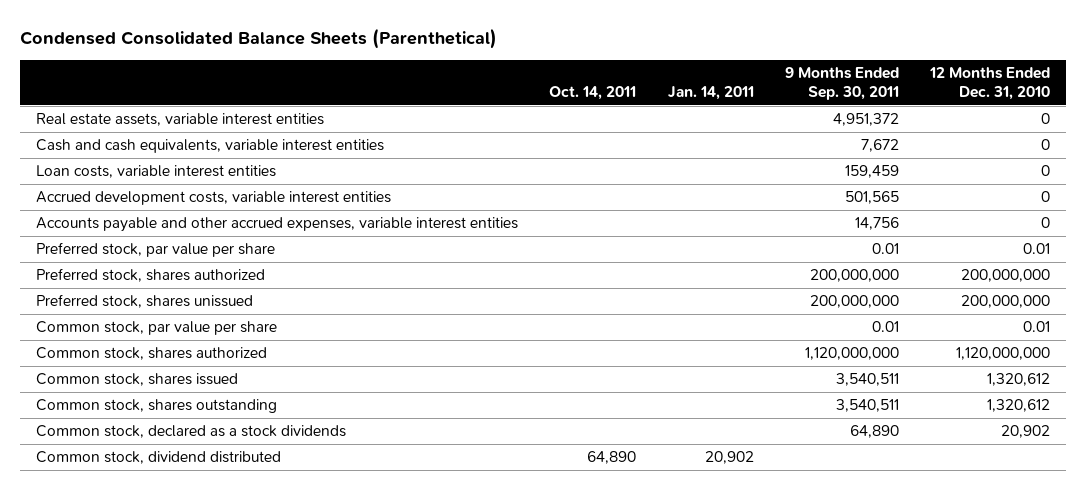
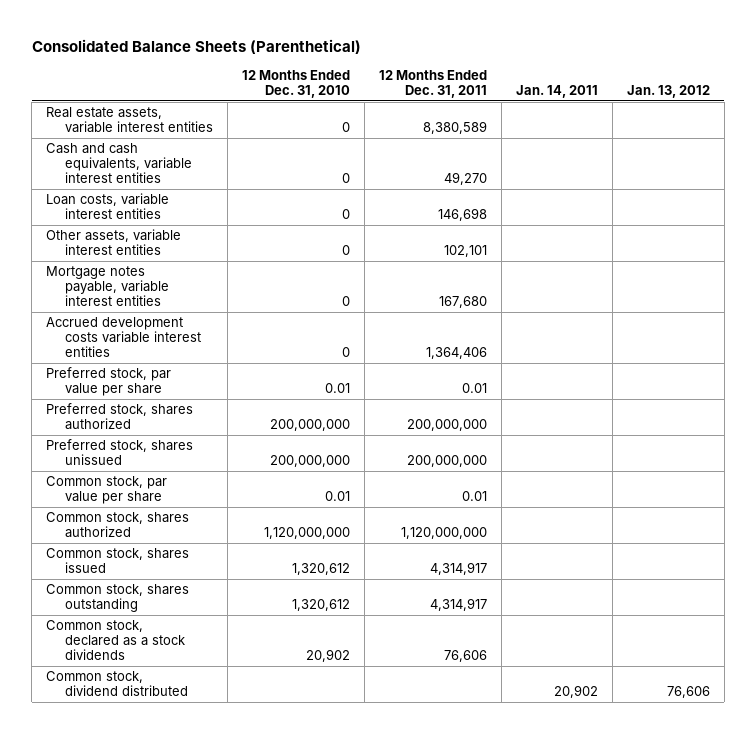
[20,28,498,50] Condensed Consolidated Balance Sheets (Parenthetical) -> [31,38,361,54] Consolidated Balance Sheets (Parenthetical)
[549,85,637,100] Oct. 14, 2011 -> none
[784,67,899,100] 9 Months Ended Sep. 30, 2011 -> none
none -> [379,69,488,99] 12 Months Ended Dec. 31, 2011
none -> [626,85,710,99] Jan. 13, 2012
[36,217,519,233] Accounts payable and other accrued expenses, variable interest entities -> none
none -> [46,228,182,256] Other assets, variable interest entities
none -> [46,265,170,307] Mortgage notes payable, variable interest entities
[36,191,392,206] Accrued development costs, variable interest entities -> [46,316,202,358] Accrued development costs variable interest entities

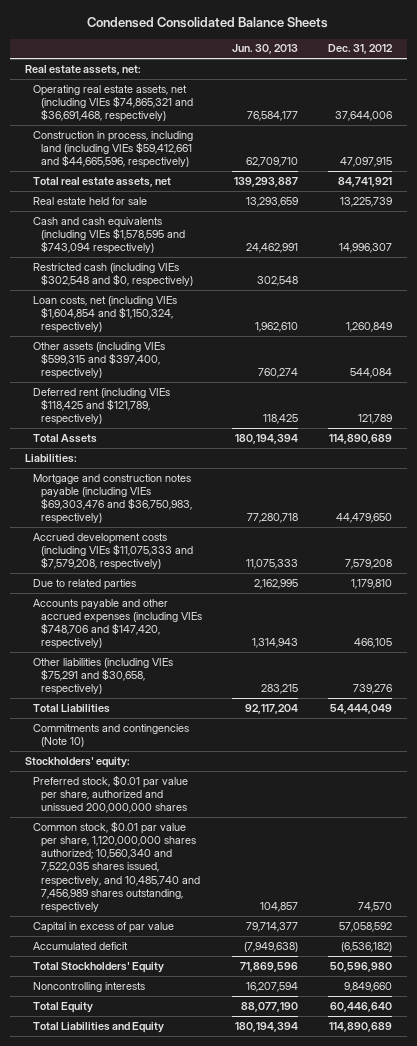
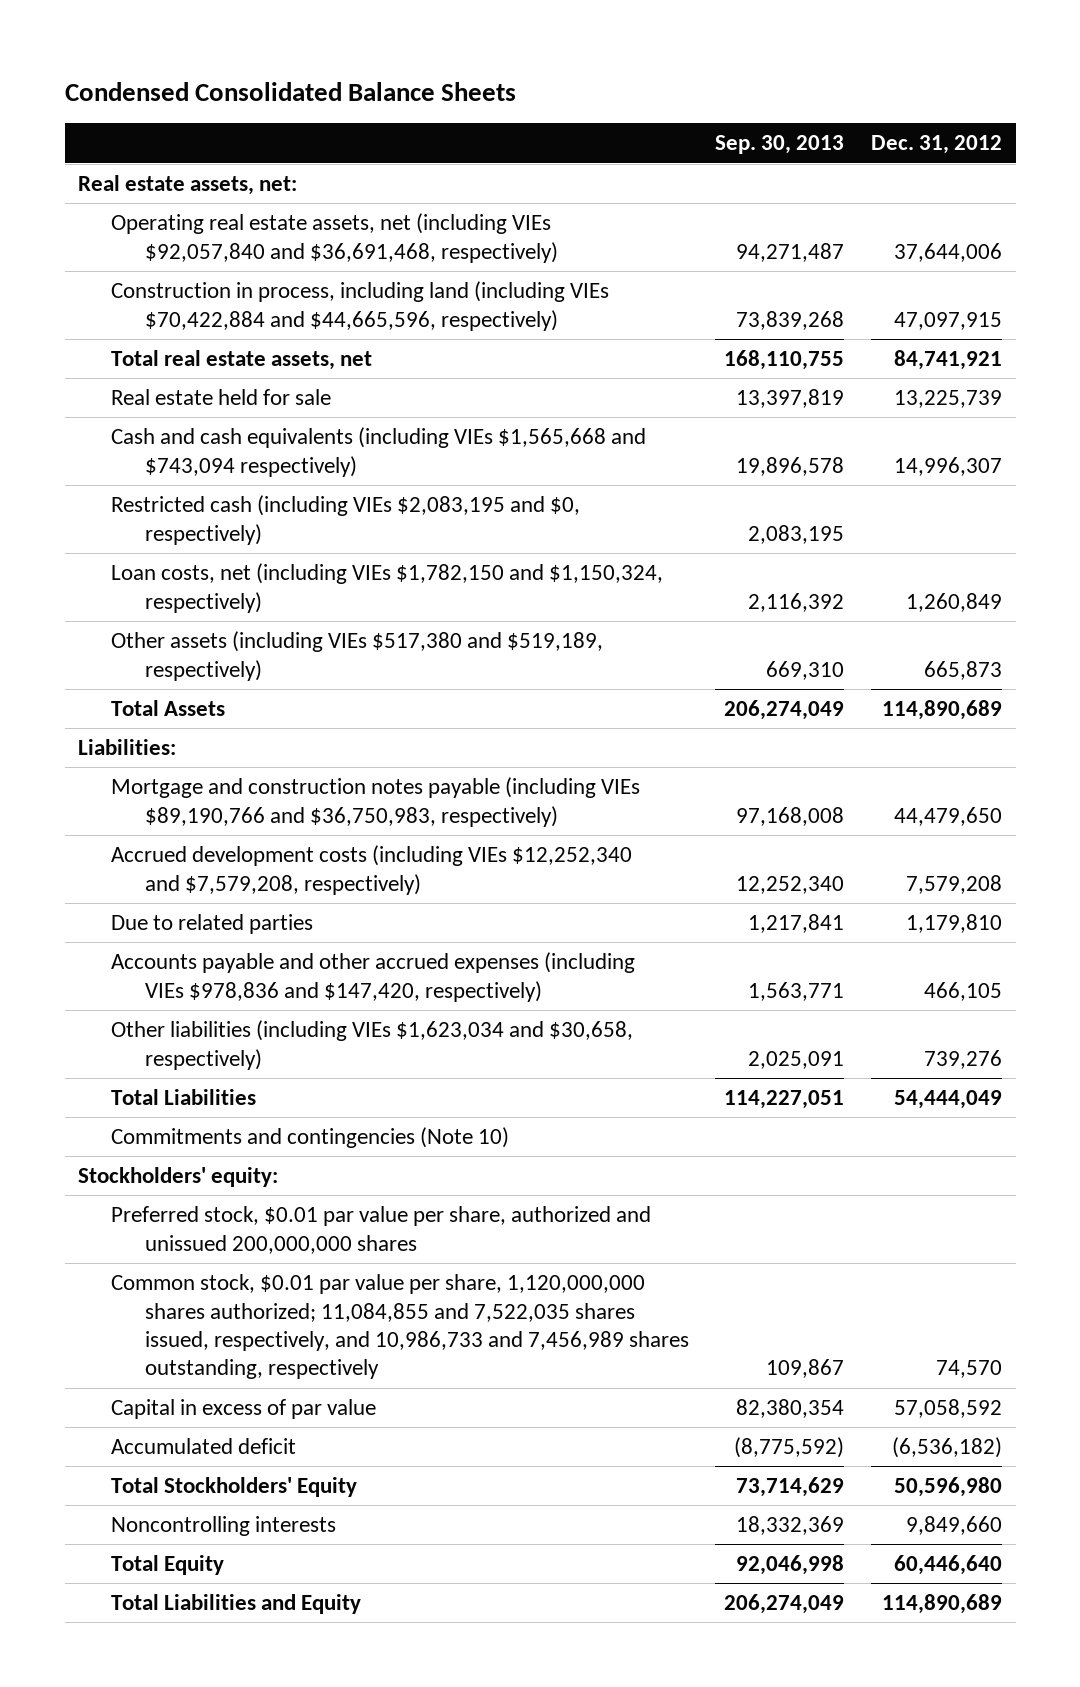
[231,44,298,55] Jun. 30, 2013 -> none
none -> [715,135,845,155] Sep. 30, 2013
[32,84,193,123] Operating real estate assets, net (including VIEs $74,865,321 and $36,691,468, respectively) -> [111,213,558,263] Operating real estate assets, net (including VIEs $92,057,840 and $36,691,468, respectively)
[32,130,193,169] Construction in process, including land (including VIEs $59,412,661 and $44,665,596, respectively) -> [111,281,610,331] Construction in process, including land (including VIEs $70,422,884 and $44,665,596, respectively)
[32,387,170,426] Deferred rent (including VIEs $118,425 and $121,789, respectively) -> none
[32,216,185,255] Cash and cash equivalents (including VIEs $1,578,595 and $743,094 respectively) -> [111,427,647,477] Cash and cash equivalents (including VIEs $1,565,668 and $743,094 respectively)
[32,262,193,288] Restricted cash (including VIEs $302,548 and $0, respectively) -> [111,495,581,545] Restricted cash (including VIEs $2,083,195 and $0, respectively)
[32,295,177,334] Loan costs, net (including VIEs $1,604,854 and $1,150,324, respectively) -> [111,563,664,613] Loan costs, net (including VIEs $1,782,150 and $1,150,324, respectively)
[32,341,165,380] Other assets (including VIEs $599,315 and $397,400, respectively) -> [111,631,604,681] Other assets (including VIEs $517,380 and $519,189, respectively)
[349,368,392,379] 544,084 -> [924,660,1003,680] 665,873
[32,473,192,525] Mortgage and construction notes payable (including VIEs $69,303,476 and $36,750,983, respectively) -> [111,777,641,827] Mortgage and construction notes payable (including VIEs $89,190,766 and $36,750,983, respectively)
[32,532,193,571] Accrued development costs (including VIEs $11,075,333 and $7,579,208, respectively) -> [111,845,633,895] Accrued development costs (including VIEs $12,252,340 and $7,579,208, respectively)
[32,598,202,650] Accounts payable and other accrued expenses (including VIEs $748,706 and $147,420, respectively) -> [111,952,636,1002] Accounts payable and other accrued expenses (including VIEs $978,836 and $147,420, respectively)
[32,657,173,696] Other liabilities (including VIEs $75,291 and $30,658, respectively) -> [111,1020,634,1070] Other liabilities (including VIEs $1,623,034 and $30,658, respectively)
[32,820,200,913] Common stock, $0.01 par value per share, 1,120,000,000 shares authorized; 10,560,340 and 7,522,035 shares issued, respectively, and 10,485,740 and 7,456,989 shares outstanding, respectively -> [111,1274,689,1380] Common stock, $0.01 par value per share, 1,120,000,000 shares authorized; 11,084,855 and 7,522,035 shares issued, respectively, and 10,986,733 and 7,456,989 shares outstanding, respectively

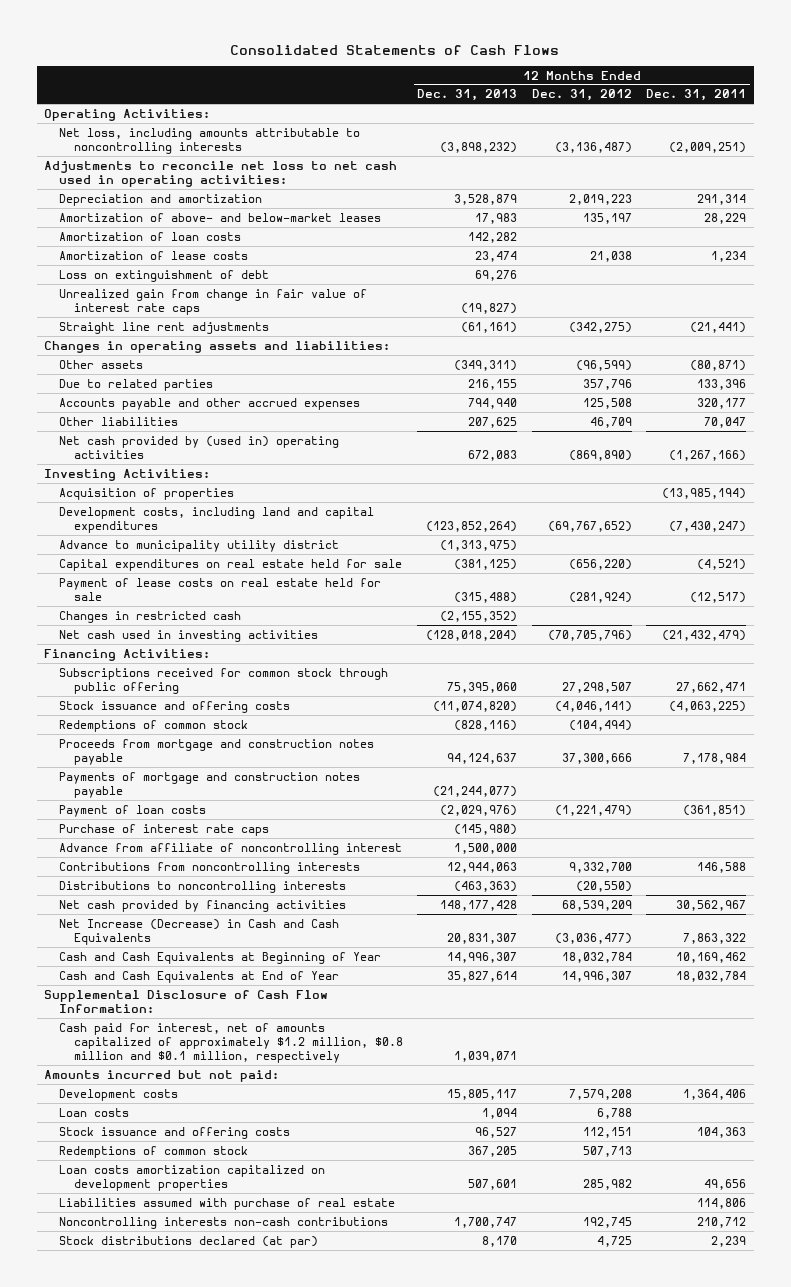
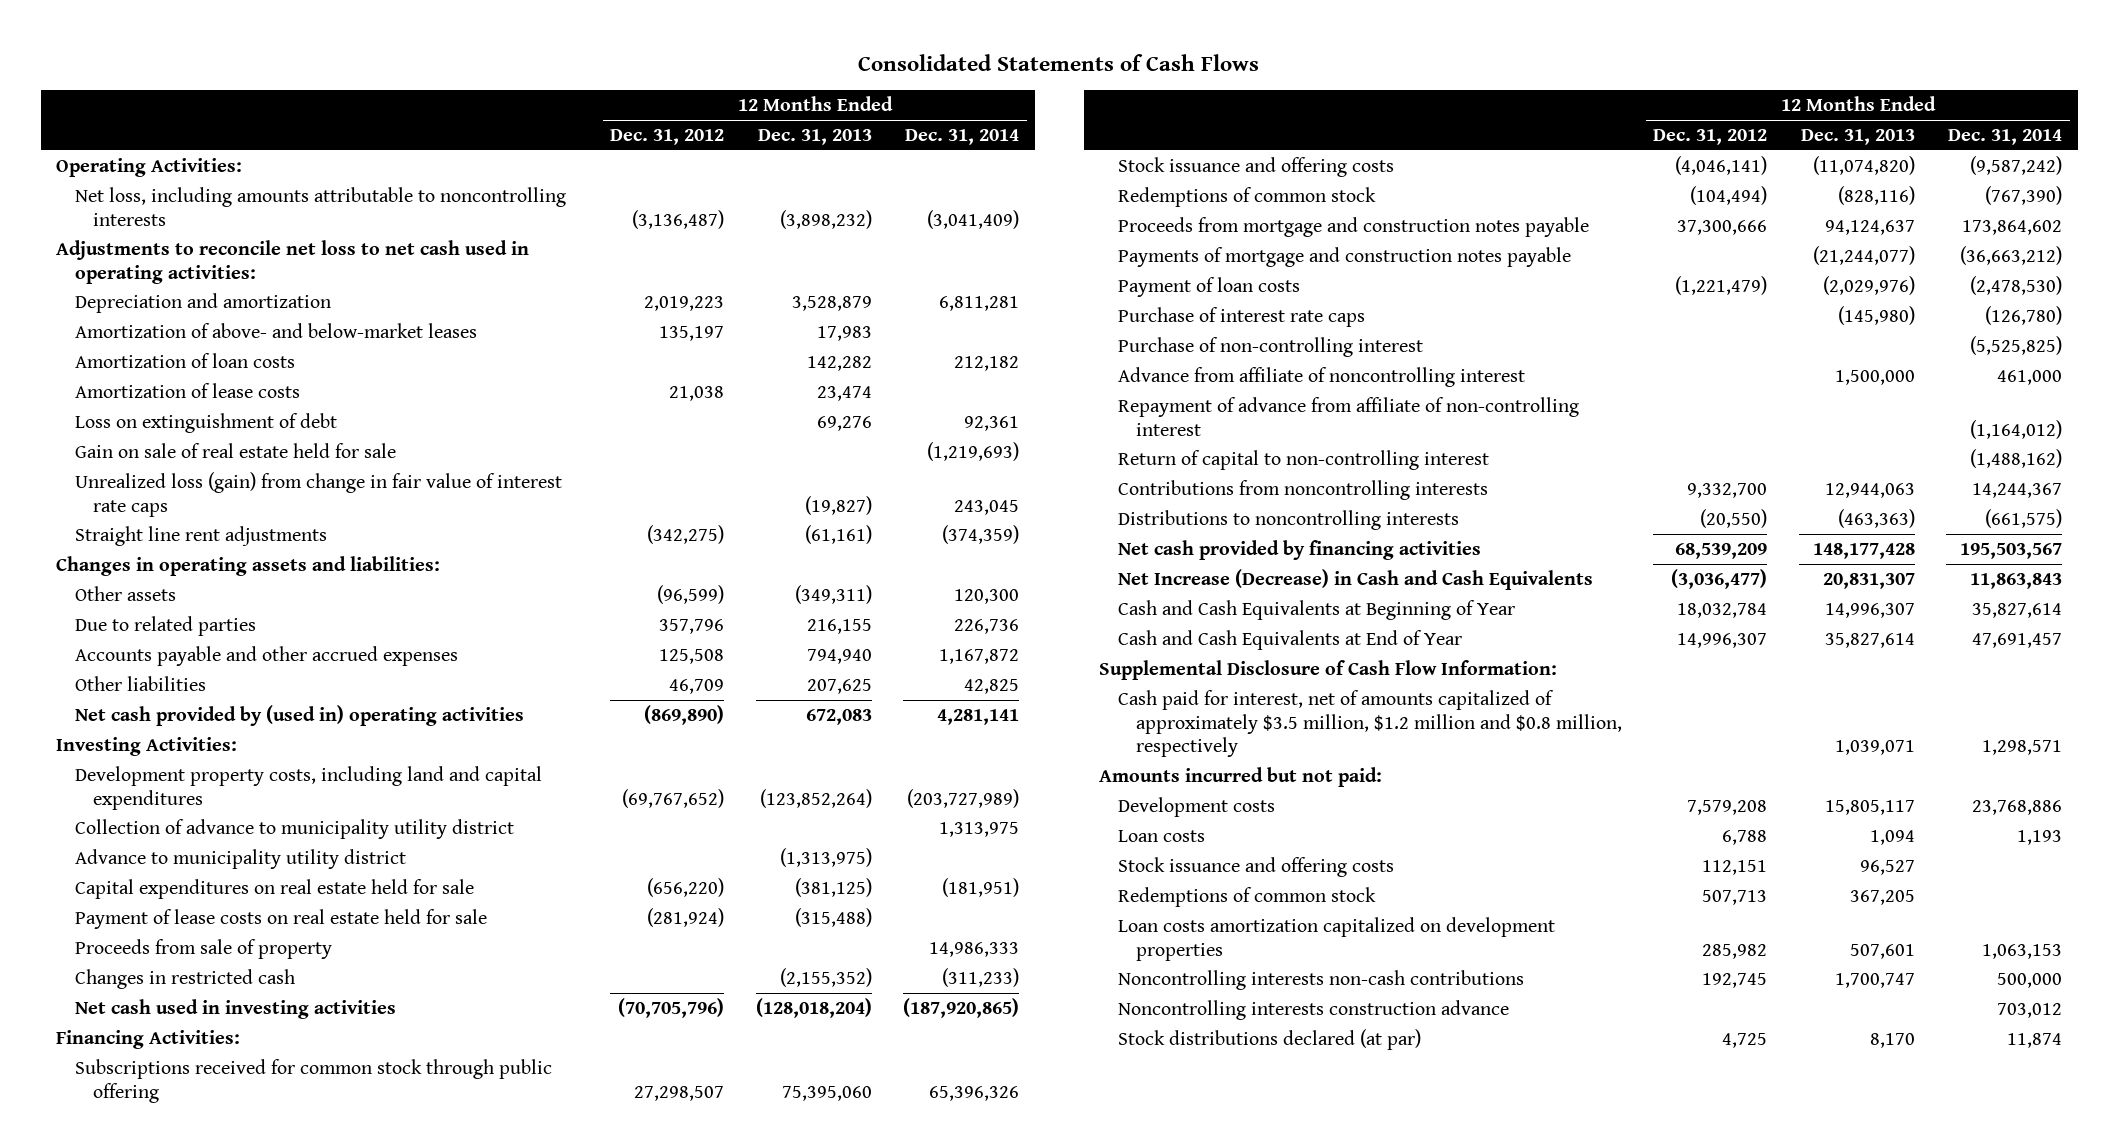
[646,89,747,102] Dec. 31, 2011 -> none
none -> [905,129,1020,146] Dec. 31, 2014
none -> [74,442,396,458] Gain on sale of real estate held for sale
[58,288,367,315] Unrealized gain from change in fair value of interest rate caps -> [74,471,562,517] Unrealized loss (gain) from change in fair value of interest rate caps
[58,487,234,500] Acquisition of properties -> none
[58,506,374,533] Development costs, including land and capital expenditures -> [74,765,542,810] Development property costs, including land and capital expenditures
none -> [74,818,514,839] Collection of advance to municipality utility district
none -> [74,938,332,959] Proceeds from sale of property
none -> [1117,336,1423,357] Purchase of non-controlling interest
none -> [1117,396,1579,436] Repayment of advance from affiliate of non-controlling interest
none -> [1117,449,1489,470] Return of capital to non-controlling interest
[58,1022,403,1063] Cash paid for interest, net of amounts capitalized of approximately $1.2 million, $0.8 million and $0.1 million, respectively -> [1117,689,1623,758] Cash paid for interest, net of amounts capitalized of approximately $3.5 million, $1.2 million and $0.8 million, respectively
[58,1197,395,1210] Liabilities assumed with purchase of real estate -> none
none -> [1117,999,1509,1020] Noncontrolling interests construction advance

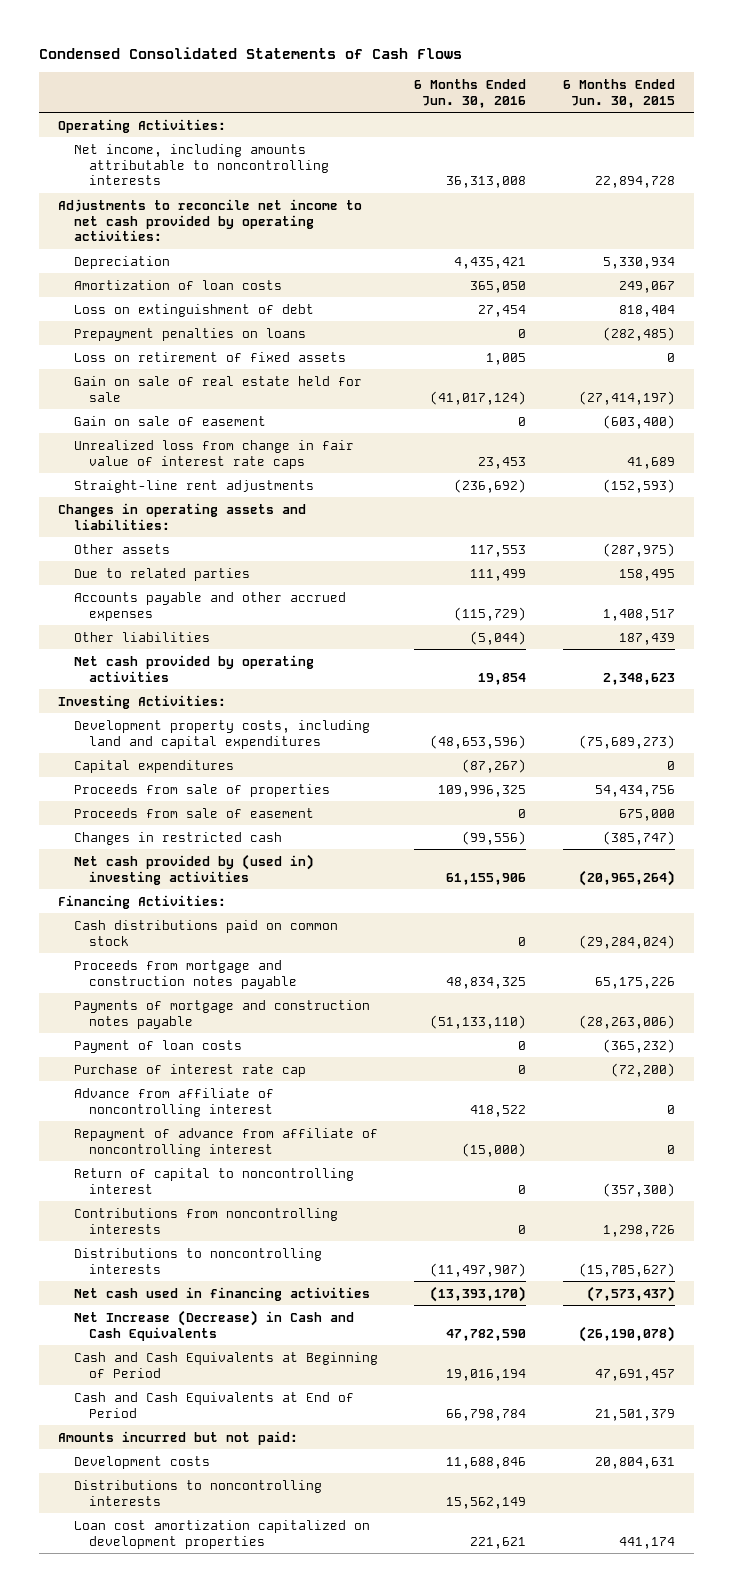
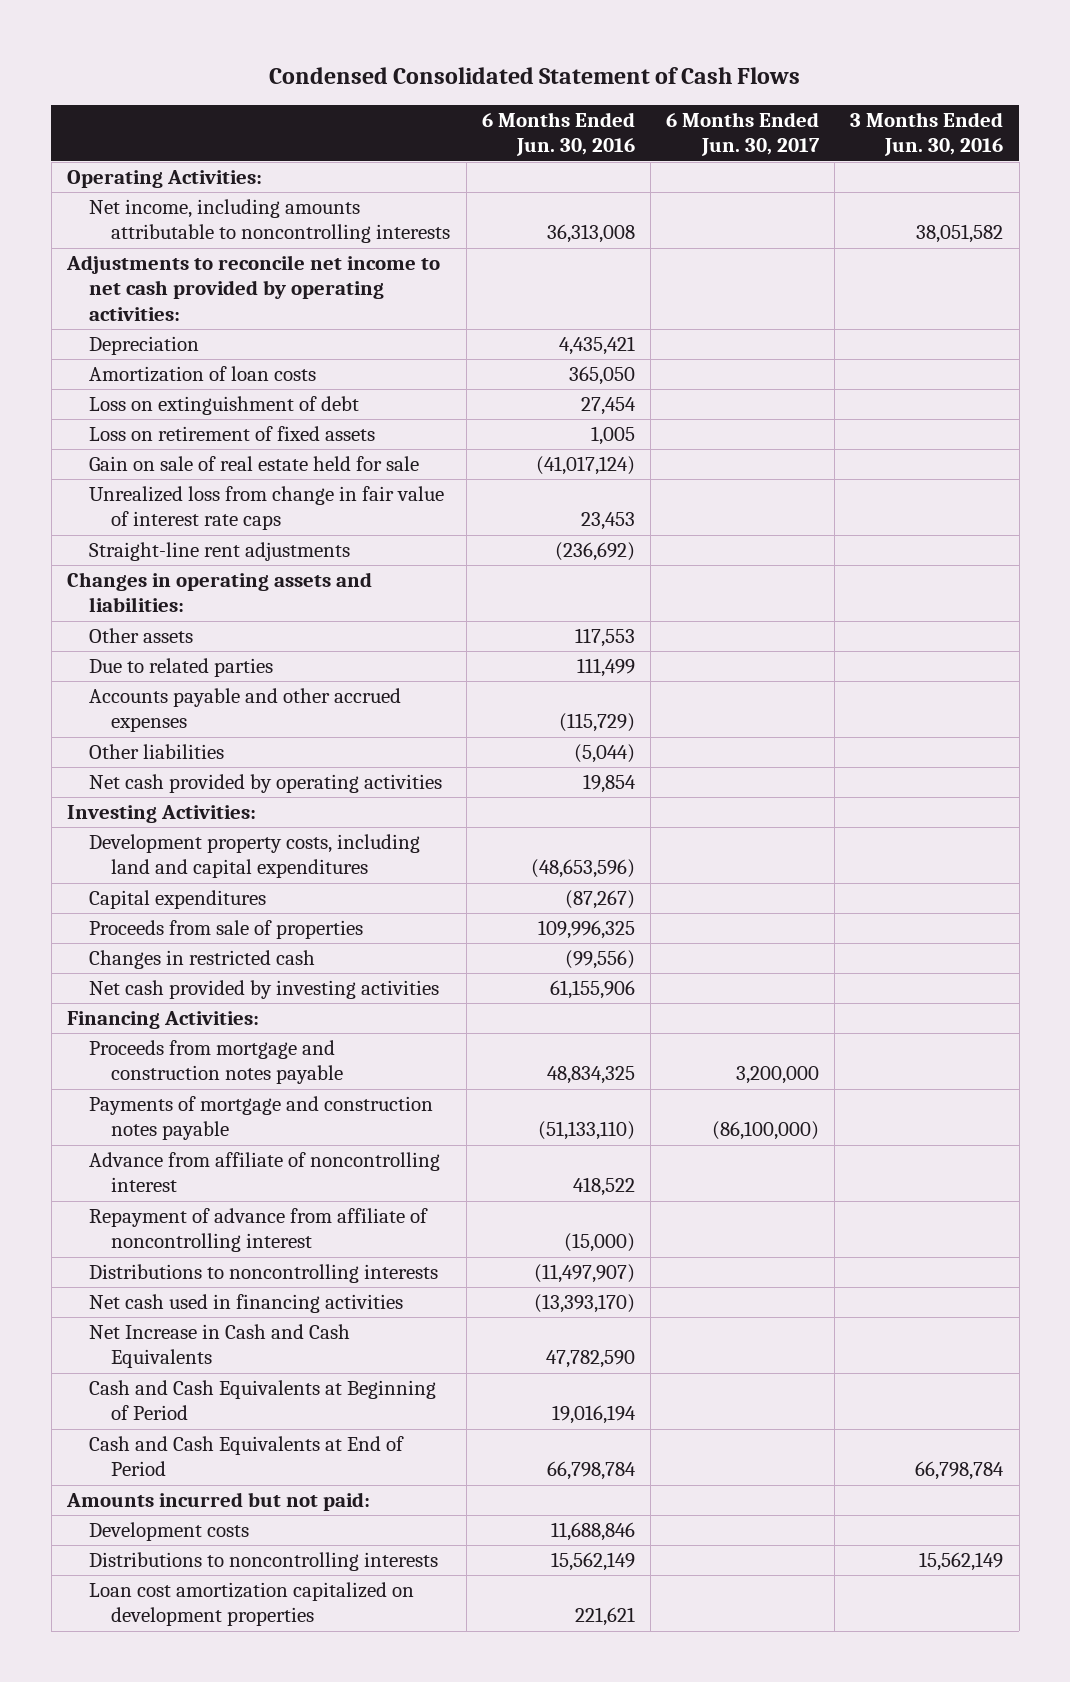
[39,47,463,60] Condensed Consolidated Statements of Cash Flows -> [269,66,801,84] Condensed Consolidated Statement of Cash Flows
[563,79,676,108] 6 Months Ended Jun. 30, 2015 -> none
none -> [666,112,821,157] 6 Months Ended Jun. 30, 2017
none -> [850,112,1004,157] 3 Months Ended Jun. 30, 2016
[73,327,306,341] Prepayment penalties on loans -> none
[73,415,266,426] Gain on sale of easement -> none
[73,807,314,818] Proceeds from sale of easement -> none
[73,853,314,885] Net cash provided by (used in) investing activities -> [89,980,440,1000] Net cash provided by investing activities
[73,919,338,946] Cash distributions paid on common stock -> none
[73,1039,242,1053] Payment of loan costs -> none
[73,1063,306,1077] Purchase of interest rate cap -> none
[73,1167,354,1194] Return of capital to noncontrolling interest -> none
[73,1207,338,1234] Contributions from noncontrolling interests -> none
[73,1309,354,1341] Net Increase (Decrease) in Cash and Cash Equivalents -> [89,1324,351,1369] Net Increase in Cash and Cash Equivalents

